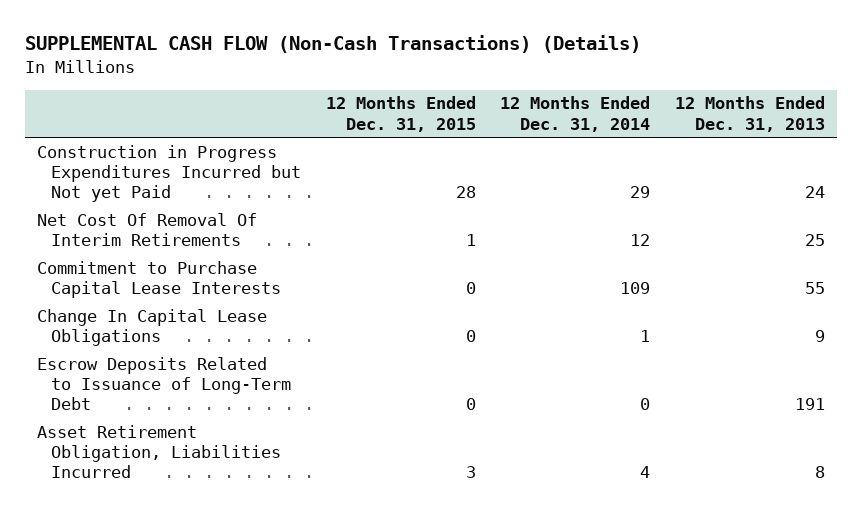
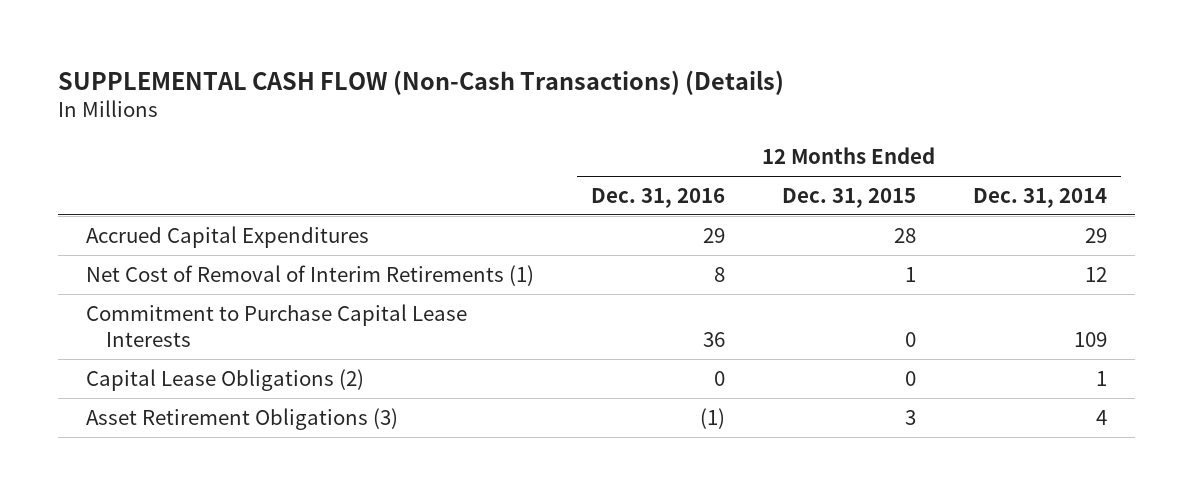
[674,96,825,132] 12 Months Ended Dec. 31, 2013 -> none
none -> [591,188,726,209] Dec. 31, 2016
[36,144,302,203] Construction in Progress Expenditures Incurred but Not yet Paid -> [86,225,370,248] Accrued Capital Expenditures
[36,212,257,247] Net Cost Of Removal Of Interim Retirements -> [86,264,535,286] Net Cost of Removal of Interim Retirements (1)
[36,356,292,411] Escrow Deposits Related to Issuance of Long-Term Debt -> none
[36,308,267,347] Change In Capital Lease Obligations -> [86,368,365,391] Capital Lease Obligations (2)
[36,424,282,479] Asset Retirement Obligation, Liabilities Incurred -> [86,407,399,430] Asset Retirement Obligations (3)

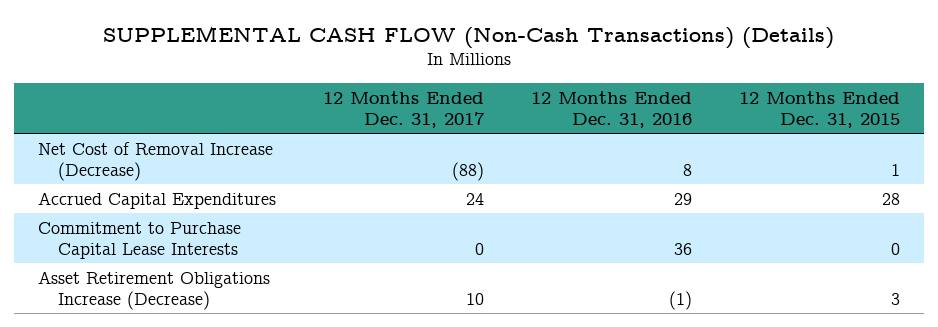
[972,188,1107,209] Dec. 31, 2014 -> none
none -> [323,90,486,128] 12 Months Ended Dec. 31, 2017
none -> [37,141,273,181] Net Cost of Removal Increase (Decrease)
[86,264,535,286] Net Cost of Removal of Interim Retirements (1) -> none
[86,368,365,391] Capital Lease Obligations (2) -> none
[86,407,399,430] Asset Retirement Obligations (3) -> [37,270,270,310] Asset Retirement Obligations Increase (Decrease)

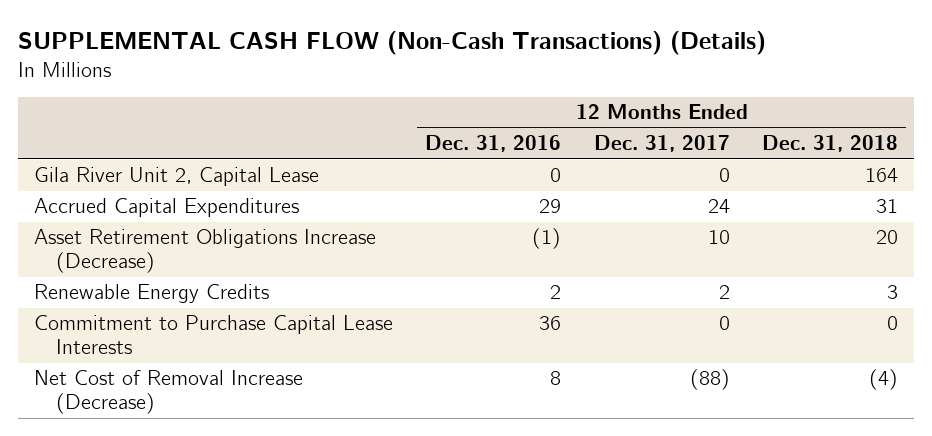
[739,90,901,128] 12 Months Ended Dec. 31, 2015 -> none
none -> [762,135,899,153] Dec. 31, 2018
none -> [34,167,320,187] Gila River Unit 2, Capital Lease
none -> [34,284,270,304] Renewable Energy Credits
[37,221,241,259] Commitment to Purchase Capital Lease Interests -> [34,315,394,355] Commitment to Purchase Capital Lease Interests
[37,141,273,181] Net Cost of Removal Increase (Decrease) -> [34,370,304,415] Net Cost of Removal Increase (Decrease)

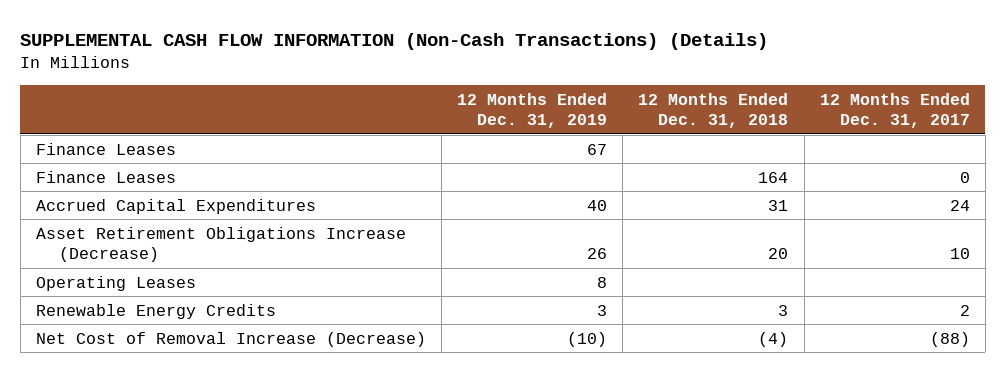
[17,31,766,56] SUPPLEMENTAL CASH FLOW (Non-Cash Transactions) (Details) -> [20,32,769,50] SUPPLEMENTAL CASH FLOW INFORMATION (Non-Cash Transactions) (Details)
[425,135,562,153] Dec. 31, 2016 -> none
none -> [457,92,608,129] 12 Months Ended Dec. 31, 2019
none -> [35,142,176,155] Finance Leases
[34,167,320,187] Gila River Unit 2, Capital Lease -> [35,170,176,183] Finance Leases
none -> [35,275,196,291] Operating Leases
[34,315,394,355] Commitment to Purchase Capital Lease Interests -> none

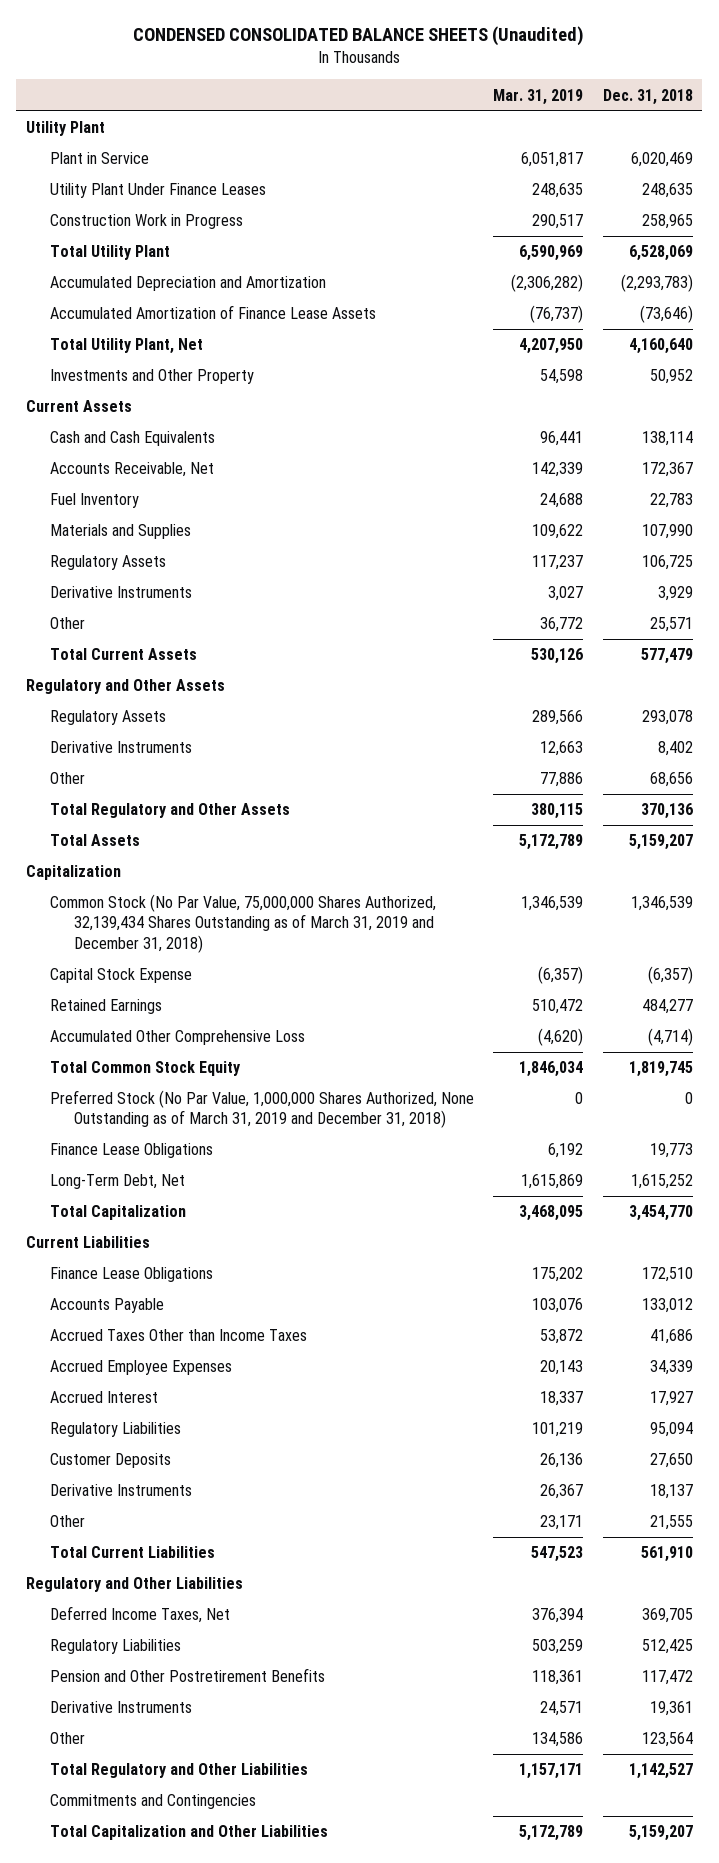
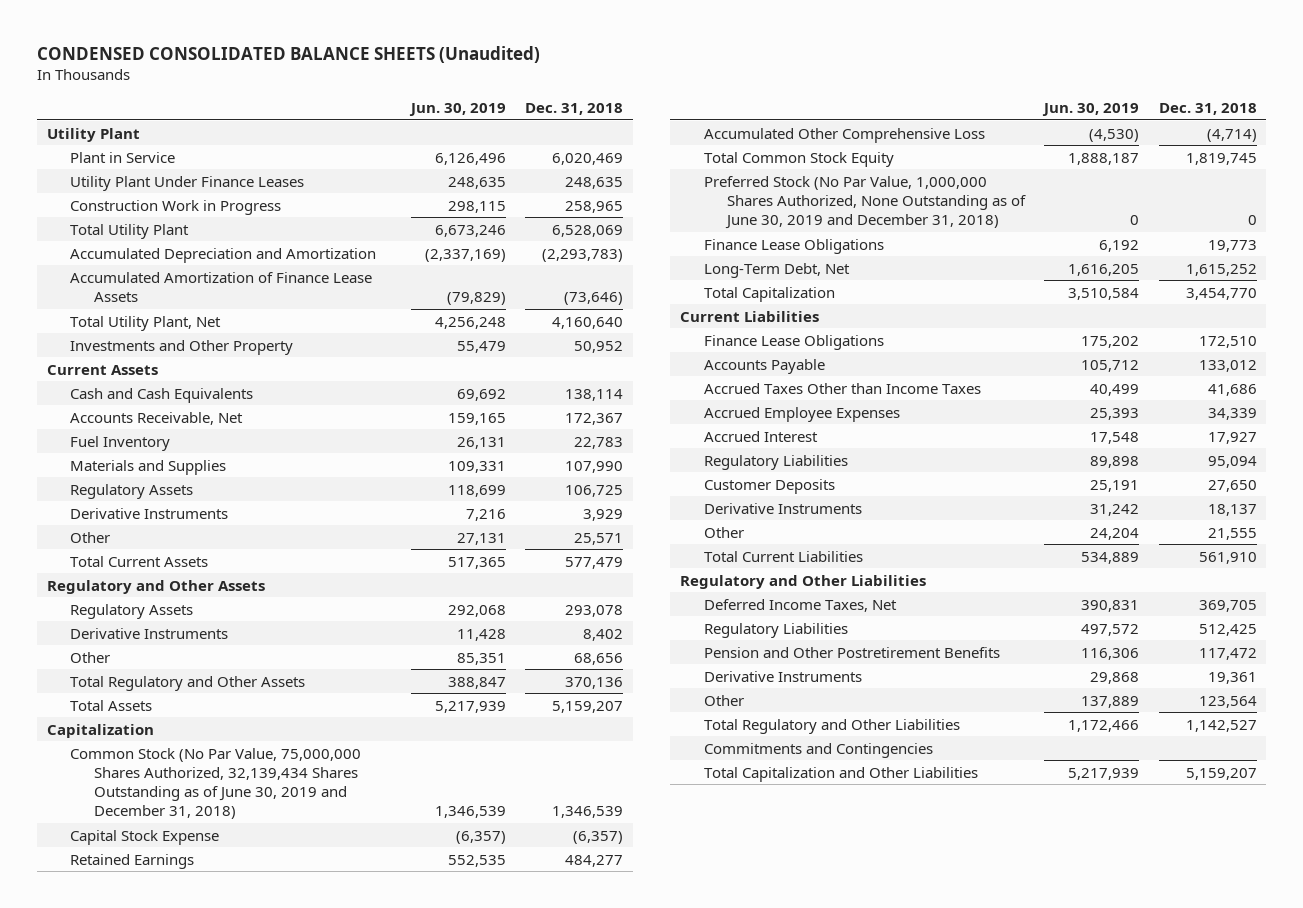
[493,88,584,105] Mar. 31, 2019 -> none
none -> [409,103,507,117] Jun. 30, 2019
[50,894,437,953] Common Stock (No Par Value, 75,000,000 Shares Authorized, 32,139,434 Shares Outstanding as of March 31, 2019 and December 31, 2018) -> [70,747,362,820] Common Stock (No Par Value, 75,000,000 Shares Authorized, 32,139,434 Shares Outstanding as of June 30, 2019 and December 31, 2018)
[50,1090,475,1129] Preferred Stock (No Par Value, 1,000,000 Shares Authorized, None Outstanding as of March 31, 2019 and December 31, 2018) -> [703,175,1027,229] Preferred Stock (No Par Value, 1,000,000 Shares Authorized, None Outstanding as of June 30, 2019 and December 31, 2018)

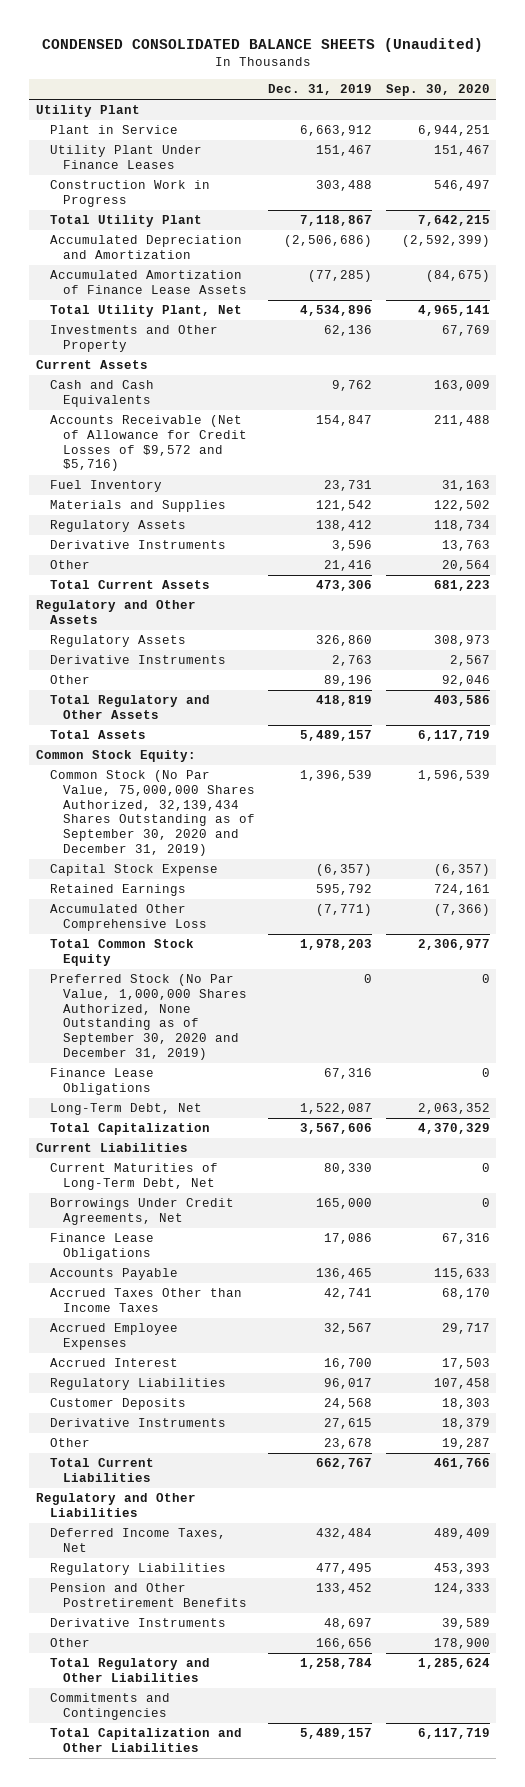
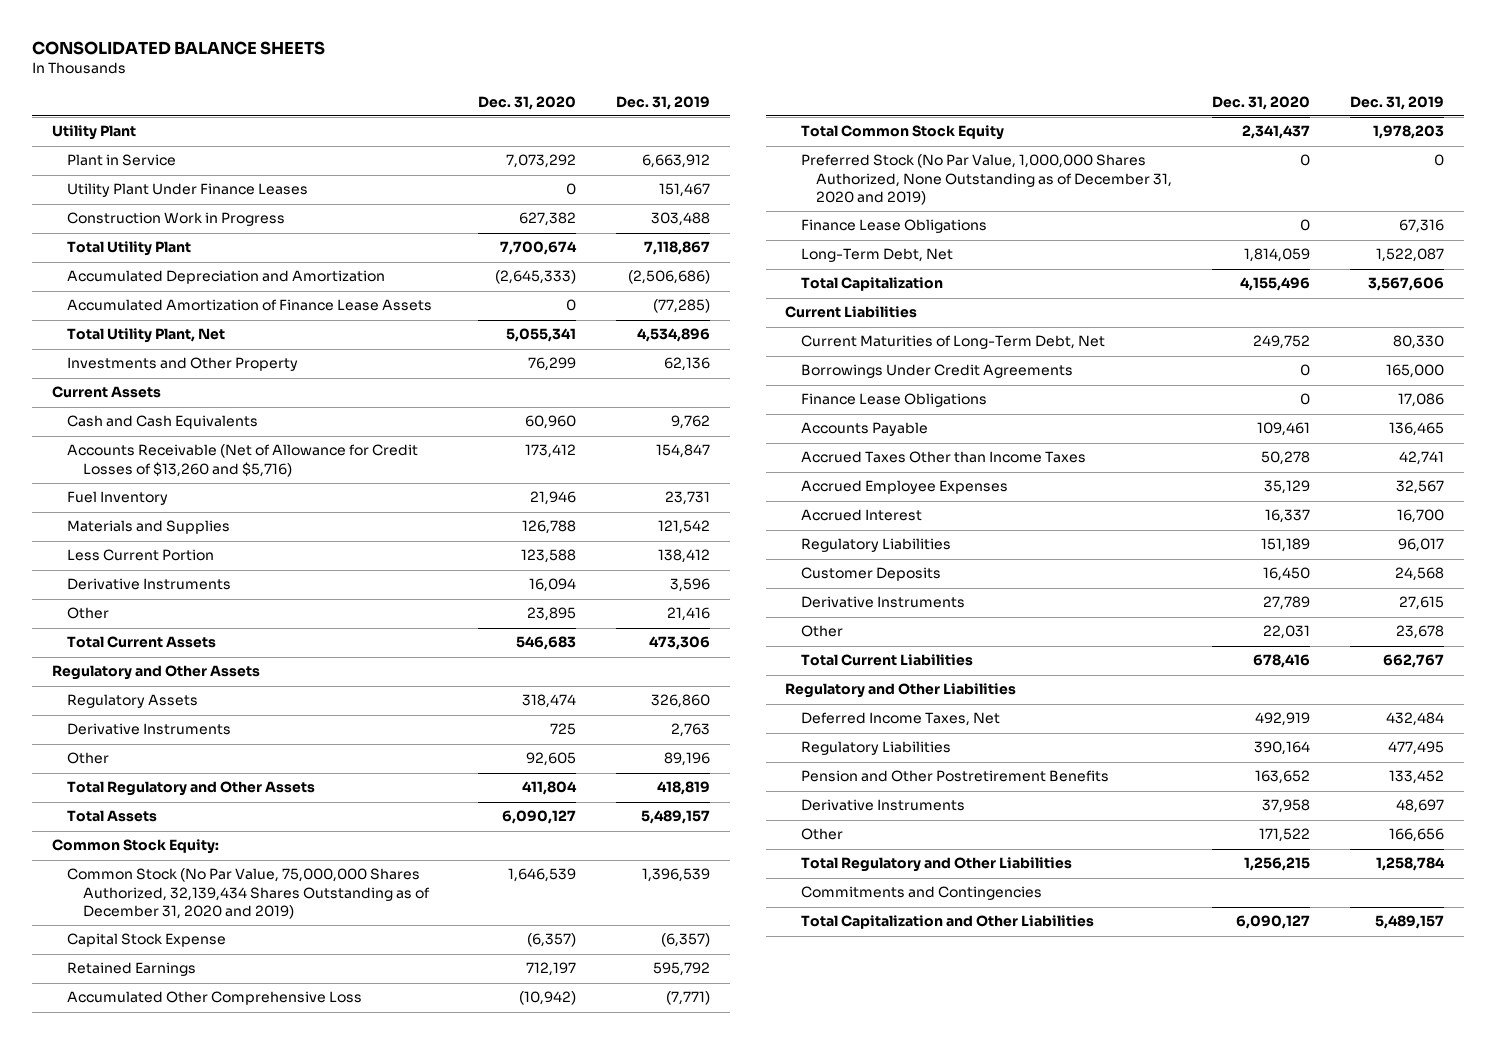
[41,38,483,53] CONDENSED CONSOLIDATED BALANCE SHEETS (Unaudited) -> [31,40,325,55] CONSOLIDATED BALANCE SHEETS
[385,84,490,97] Sep. 30, 2020 -> none
none -> [478,95,577,110] Dec. 31, 2020
[49,415,248,472] Accounts Receivable (Net of Allowance for Credit Losses of $9,572 and $5,716) -> [67,444,419,477] Accounts Receivable (Net of Allowance for Credit Losses of $13,260 and $5,716)
[49,520,186,533] Regulatory Assets -> [67,549,215,562] Less Current Portion
[49,770,256,856] Common Stock (No Par Value, 75,000,000 Shares Authorized, 32,139,434 Shares Outstanding as of September 30, 2020 and December 31, 2019) -> [67,868,430,920] Common Stock (No Par Value, 75,000,000 Shares Authorized, 32,139,434 Shares Outstanding as of December 31, 2020 and 2019)
[49,974,248,1060] Preferred Stock (No Par Value, 1,000,000 Shares Authorized, None Outstanding as of September 30, 2020 and December 31, 2019) -> [800,154,1173,206] Preferred Stock (No Par Value, 1,000,000 Shares Authorized, None Outstanding as of December 31, 2020 and 2019)
[49,1198,234,1226] Borrowings Under Credit Agreements, Net -> [800,364,1073,379] Borrowings Under Credit Agreements

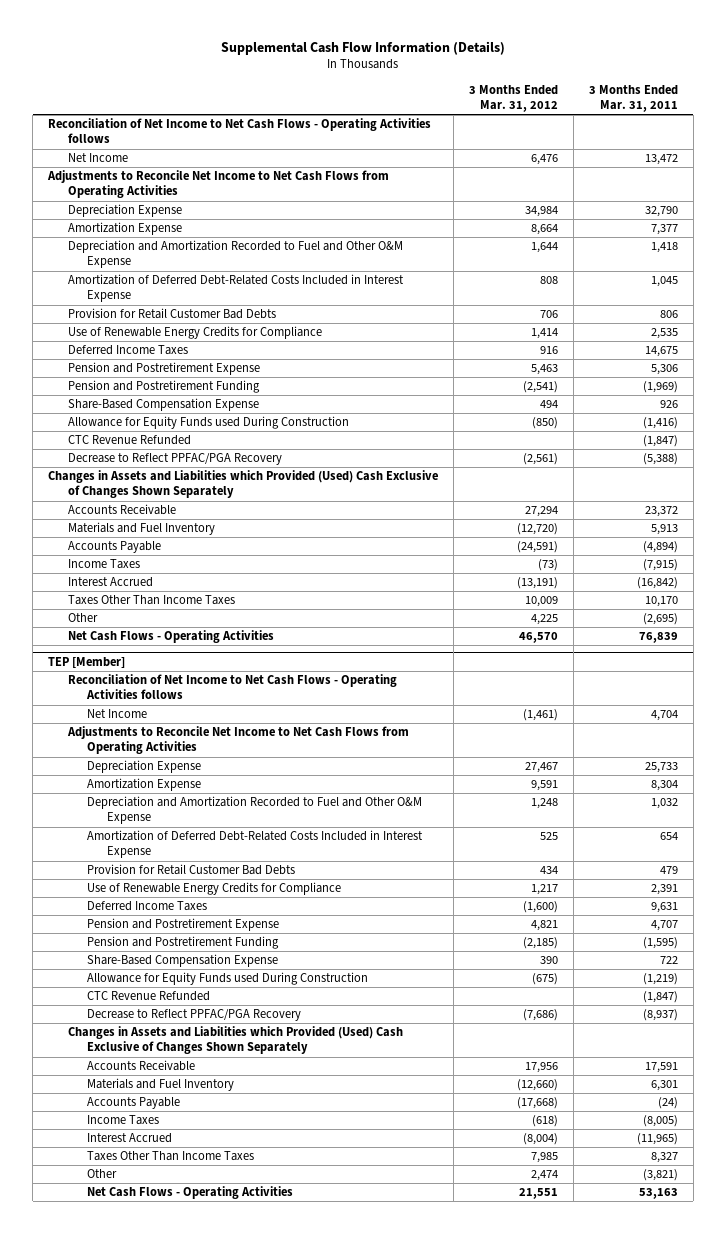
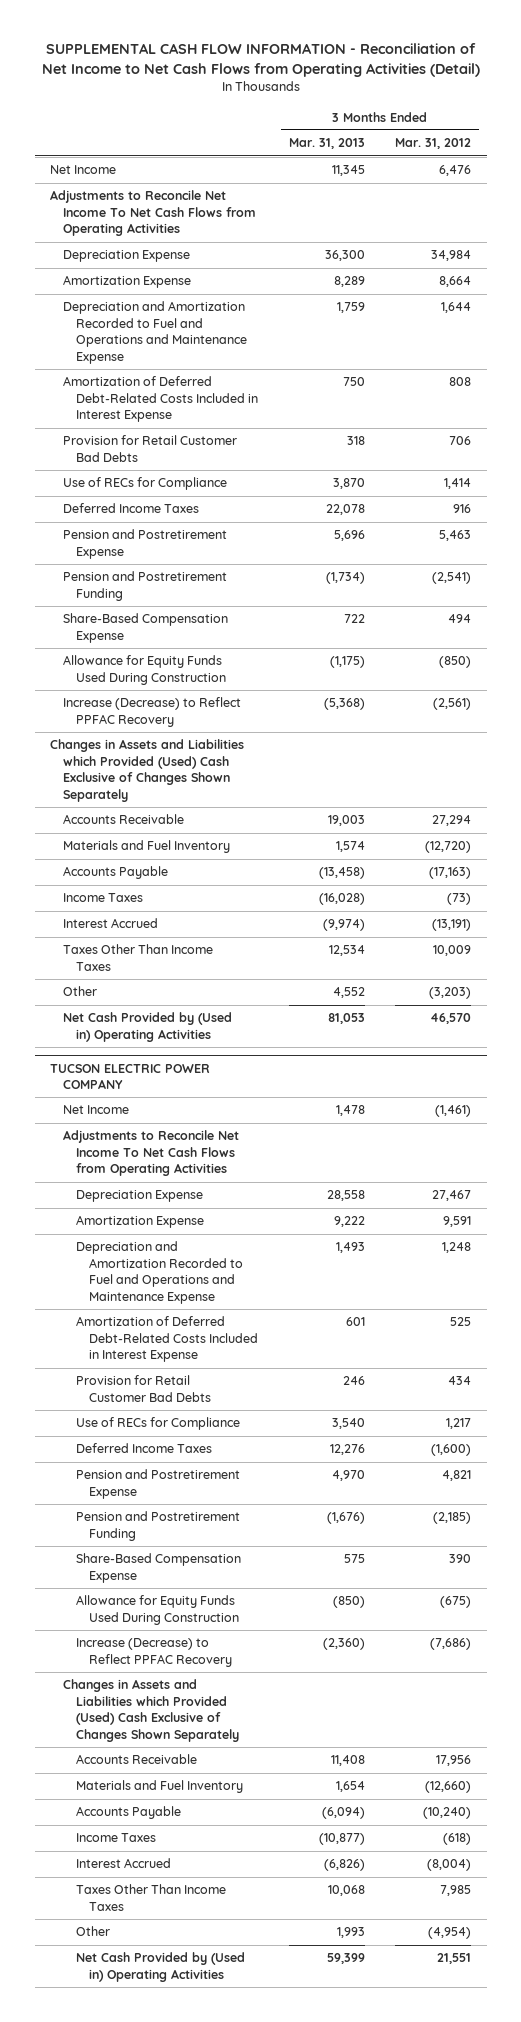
[220,40,505,55] Supplemental Cash Flow Information (Details) -> [41,43,480,78] SUPPLEMENTAL CASH FLOW INFORMATION - Reconciliation of Net Income to Net Cash Flows from Operating Activities (Detail)
[588,84,678,113] 3 Months Ended Mar. 31, 2011 -> none
none -> [288,138,365,150] Mar. 31, 2013
[48,118,432,144] Reconciliation of Net Income to Net Cash Flows - Operating Activities follows -> none
[47,170,390,199] Adjustments to Reconcile Net Income to Net Cash Flows from Operating Activities -> [49,190,257,237] Adjustments to Reconcile Net Income To Net Cash Flows from Operating Activities
[67,240,403,269] Depreciation and Amortization Recorded to Fuel and Other O&M Expense -> [63,301,248,364] Depreciation and Amortization Recorded to Fuel and Operations and Maintenance Expense
[67,326,322,340] Use of Renewable Energy Credits for Compliance -> [63,477,228,491] Use of RECs for Compliance
[67,435,191,446] CTC Revenue Refunded -> none
[67,416,349,430] Allowance for Equity Funds used During Construction -> [63,655,227,685] Allowance for Equity Funds Used During Construction
[67,453,282,466] Decrease to Reflect PPFAC/PGA Recovery -> [63,697,242,727] Increase (Decrease) to Reflect PPFAC Recovery
[516,541,558,554] (24,591) -> [429,867,472,880] (17,163)
[48,656,126,668] TEP [Member] -> none
[67,674,397,700] Reconciliation of Net Income to Net Cash Flows - Operating Activities follows -> none
[530,614,558,626] 4,225 -> [429,987,472,1000] (3,203)
[67,630,274,644] Net Cash Flows - Operating Activities -> [63,1012,233,1042] Net Cash Provided by (Used in) Operating Activities
none -> [49,1063,210,1090] TUCSON ELECTRIC POWER COMPANY
[66,726,409,755] Adjustments to Reconcile Net Income to Net Cash Flows from Operating Activities -> [63,1130,240,1177] Adjustments to Reconcile Net Income To Net Cash Flows from Operating Activities
[87,796,423,825] Depreciation and Amortization Recorded to Fuel and Other O&M Expense -> [76,1241,244,1304] Depreciation and Amortization Recorded to Fuel and Operations and Maintenance Expense
[87,882,342,896] Use of Renewable Energy Credits for Compliance -> [76,1417,241,1431] Use of RECs for Compliance
[87,991,211,1002] CTC Revenue Refunded -> none
[87,972,369,986] Allowance for Equity Funds used During Construction -> [76,1595,240,1625] Allowance for Equity Funds Used During Construction
[87,1009,302,1022] Decrease to Reflect PPFAC/PGA Recovery -> [76,1638,233,1667] Increase (Decrease) to Reflect PPFAC Recovery
[516,1097,558,1110] (17,668) -> [423,1807,472,1820] (10,240)
[530,1170,558,1182] 2,474 -> [428,1927,472,1940] (4,954)
[87,1186,294,1200] Net Cash Flows - Operating Activities -> [76,1952,246,1982] Net Cash Provided by (Used in) Operating Activities

